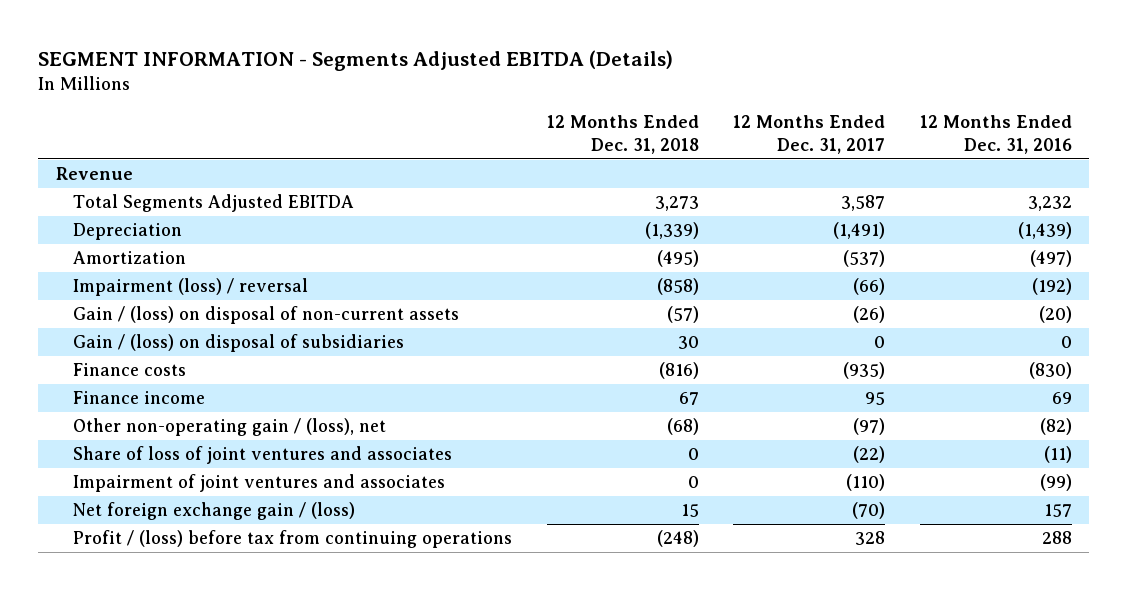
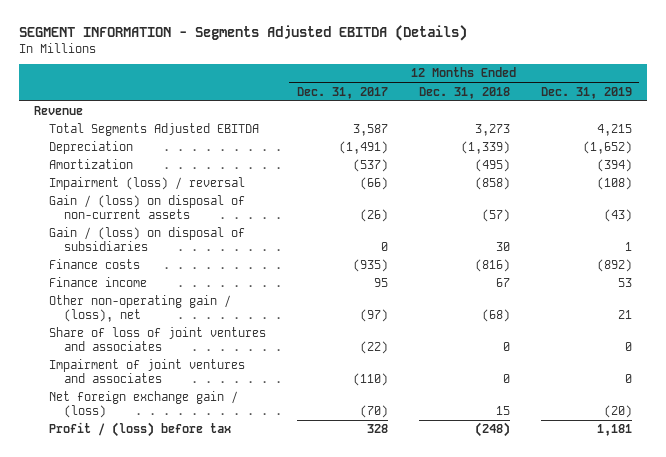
[919,115,1072,154] 12 Months Ended Dec. 31, 2016 -> none
none -> [540,86,632,99] Dec. 31, 2019
[73,530,513,549] Profit / (loss) before tax from continuing operations -> [49,422,232,438] Profit / (loss) before tax

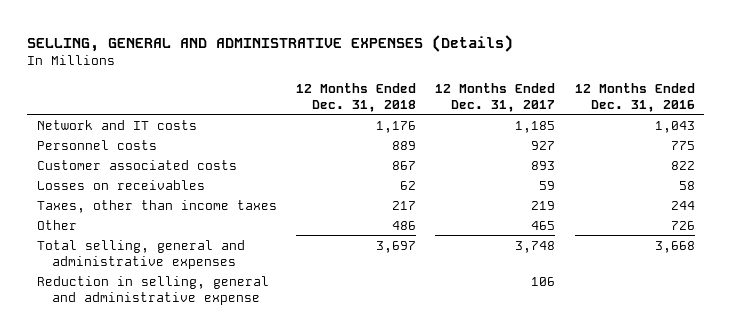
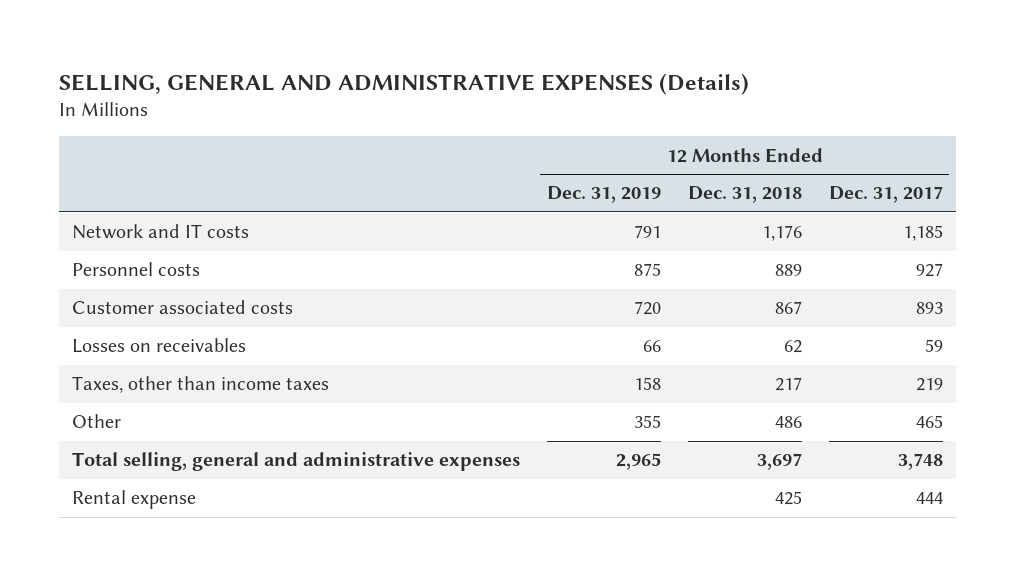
[574,82,695,112] 12 Months Ended Dec. 31, 2016 -> none
none -> [546,186,661,204] Dec. 31, 2019
[36,275,269,305] Reduction in selling, general and administrative expense -> none
none -> [72,490,197,510] Rental expense

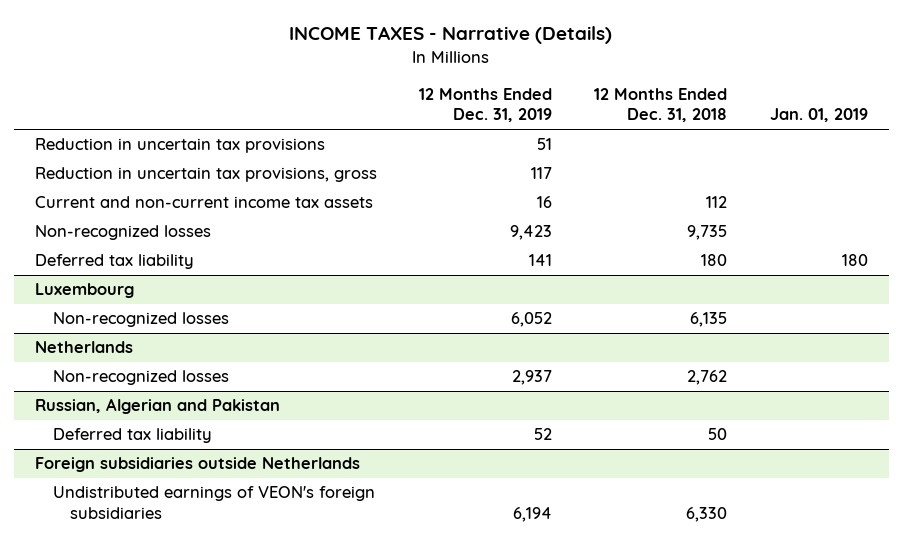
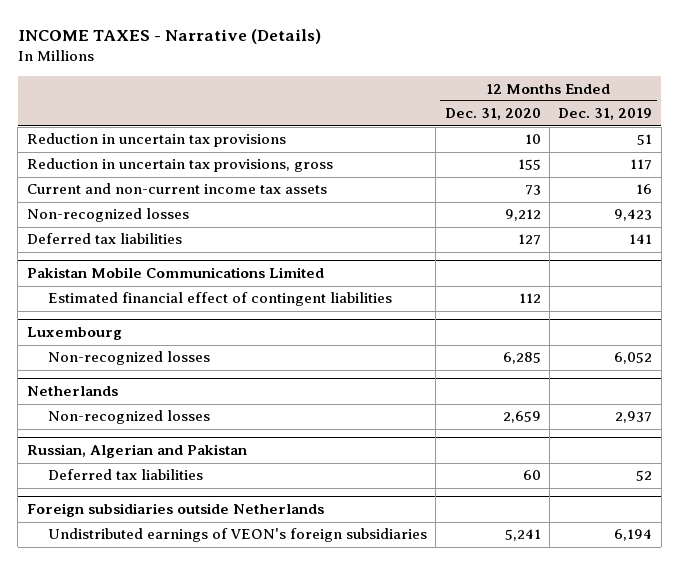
[594,87,728,123] 12 Months Ended Dec. 31, 2018 -> none
[769,108,868,123] Jan. 01, 2019 -> none
none -> [444,108,541,121] Dec. 31, 2020
[35,254,195,270] Deferred tax liability -> [26,233,182,245] Deferred tax liabilities
none -> [26,267,324,279] Pakistan Mobile Communications Limited
none -> [47,292,392,307] Estimated financial effect of contingent liabilities
[52,428,212,444] Deferred tax liability -> [47,469,203,481] Deferred tax liabilities

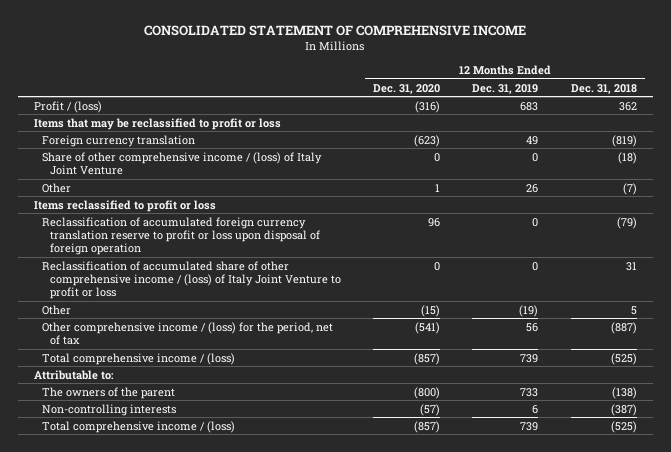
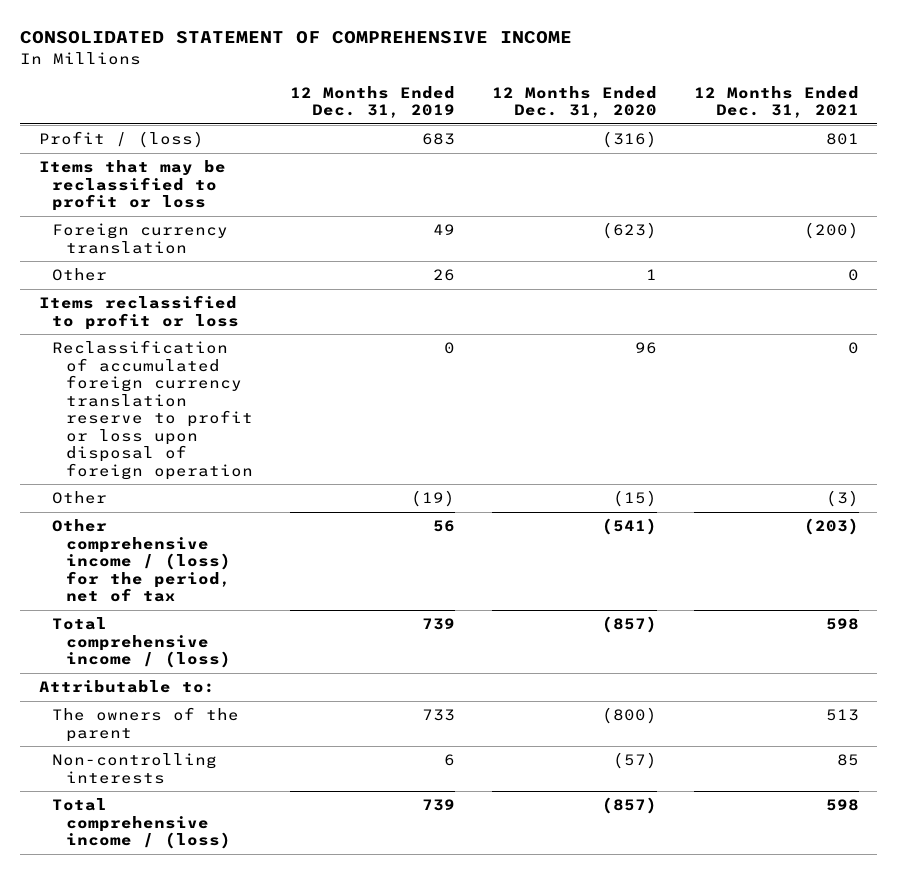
[570,83,637,94] Dec. 31, 2018 -> none
none -> [693,85,859,119] 12 Months Ended Dec. 31, 2021
[42,151,323,175] Share of other comprehensive income / (loss) of Italy Joint Venture -> none
[42,260,341,299] Reclassification of accumulated share of other comprehensive income / (loss) of Italy Joint Venture to profit or loss -> none

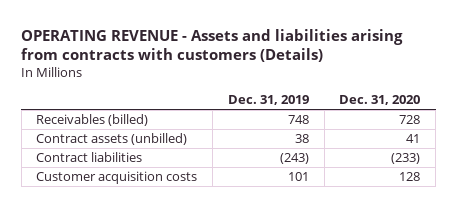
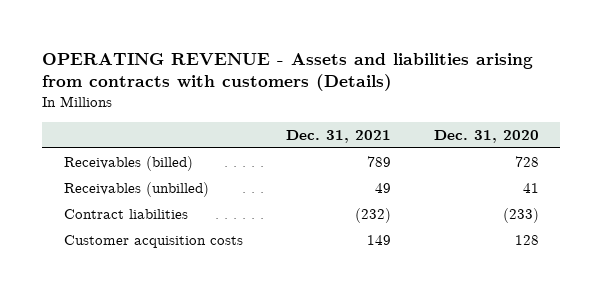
[227,95,309,106] Dec. 31, 2019 -> none
none -> [285,129,391,143] Dec. 31, 2021
[36,133,188,146] Contract assets (unbilled) -> [63,182,209,198] Receivables (unbilled)

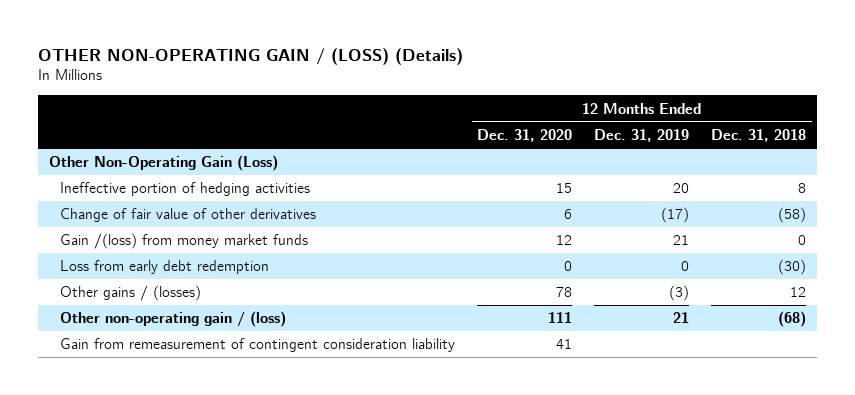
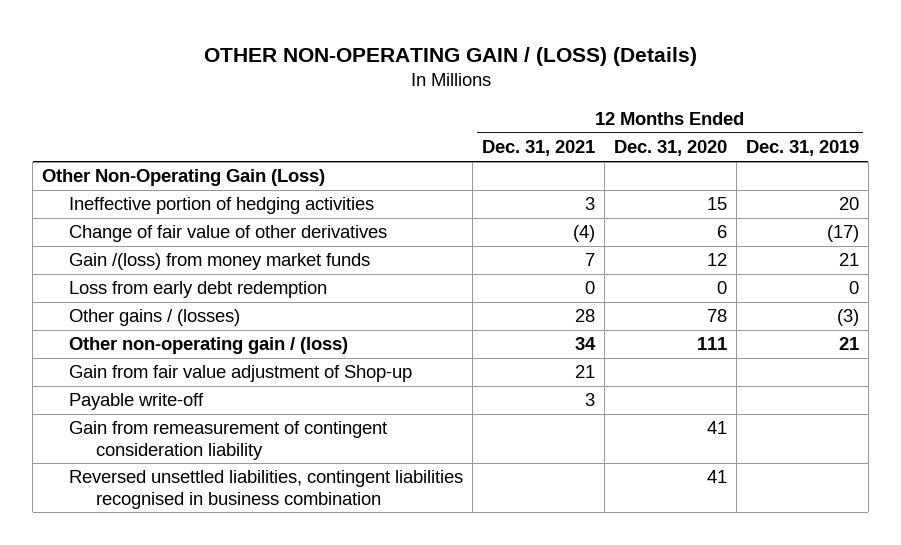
[711,129,807,143] Dec. 31, 2018 -> none
none -> [481,140,595,157] Dec. 31, 2021
none -> [68,365,412,383] Gain from fair value adjustment of Shop-up
none -> [68,393,204,411] Payable write-off
none -> [68,470,463,509] Reversed unsettled liabilities, contingent liabilities recognised in business combination

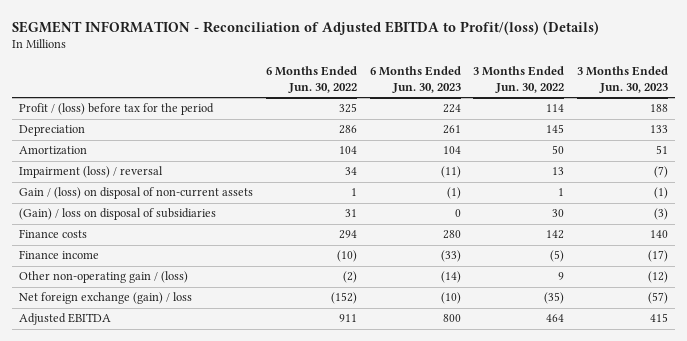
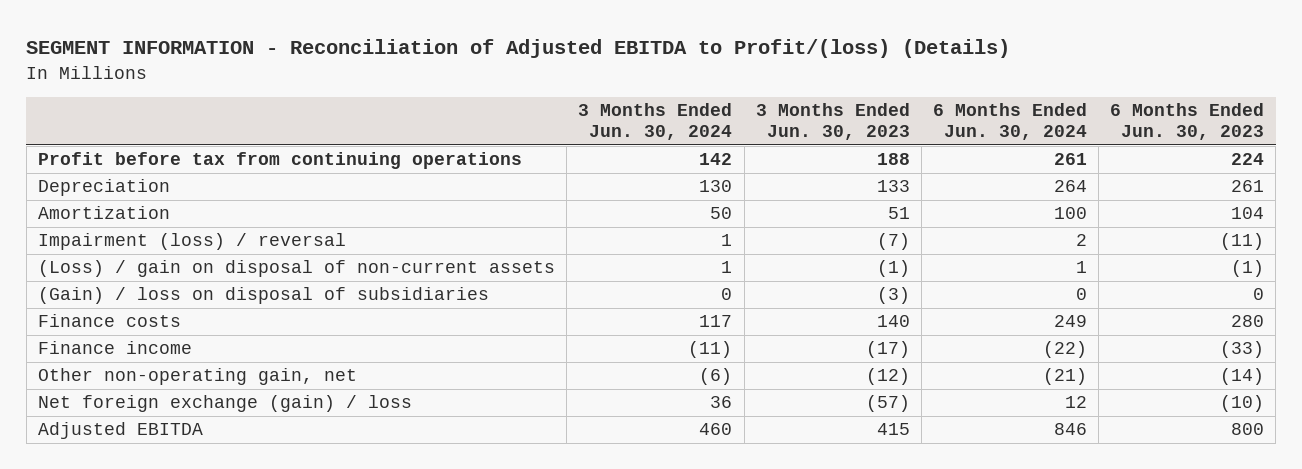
[265,66,357,93] 6 Months Ended Jun. 30, 2022 -> none
[473,66,565,93] 3 Months Ended Jun. 30, 2022 -> none
none -> [578,102,733,141] 3 Months Ended Jun. 30, 2024
none -> [933,102,1088,141] 6 Months Ended Jun. 30, 2024
[18,103,214,116] Profit / (loss) before tax for the period -> [38,152,523,170] Profit before tax from continuing operations
[18,187,253,200] Gain / (loss) on disposal of non-current assets -> [38,260,556,278] (Loss) / gain on disposal of non-current assets
[18,271,188,284] Other non-operating gain / (loss) -> [38,368,358,386] Other non-operating gain, net

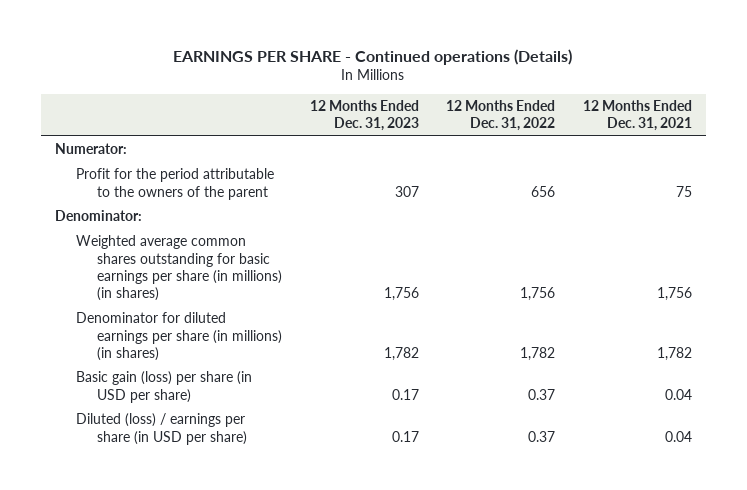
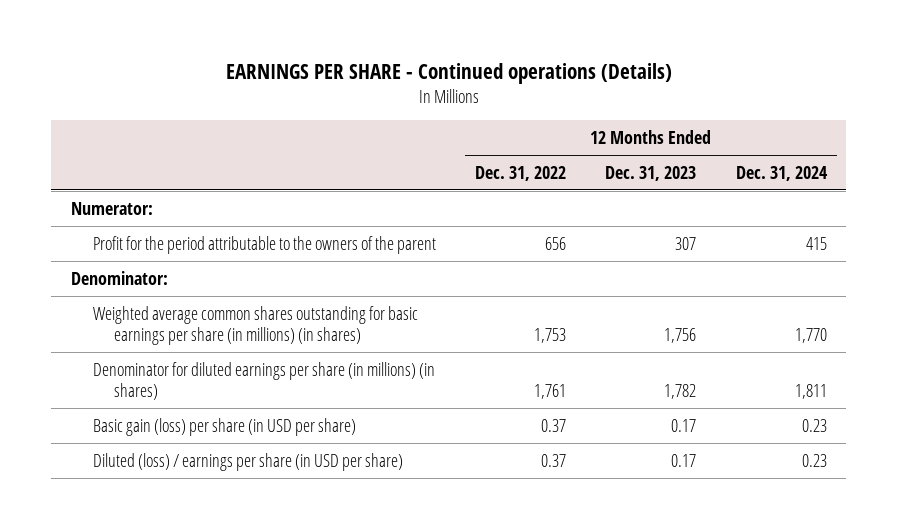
[583,99,693,132] 12 Months Ended Dec. 31, 2021 -> none
none -> [735,165,828,181] Dec. 31, 2024
[520,287,556,302] 1,756 -> [533,328,566,344] 1,753
[520,346,556,361] 1,782 -> [533,384,566,400] 1,761

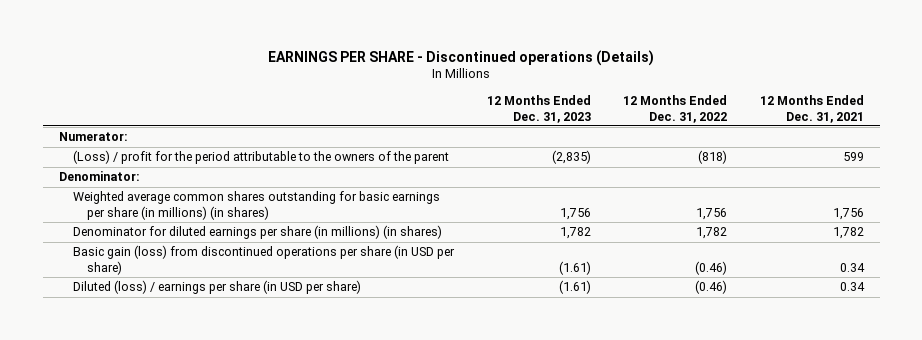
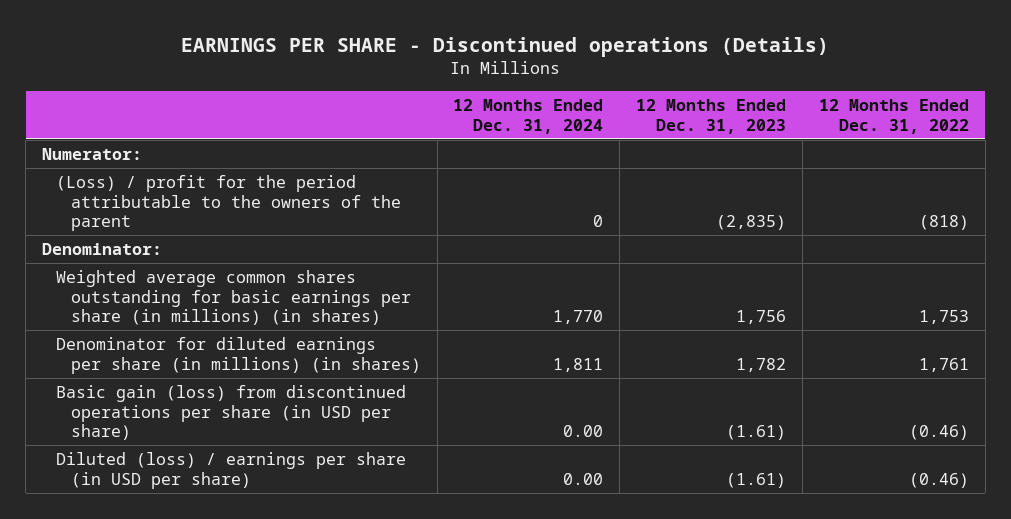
[759,95,864,123] 12 Months Ended Dec. 31, 2021 -> none
none -> [453,99,604,134] 12 Months Ended Dec. 31, 2024
[696,207,728,220] 1,756 -> [918,310,969,325] 1,753
[696,227,728,240] 1,782 -> [918,357,969,372] 1,761

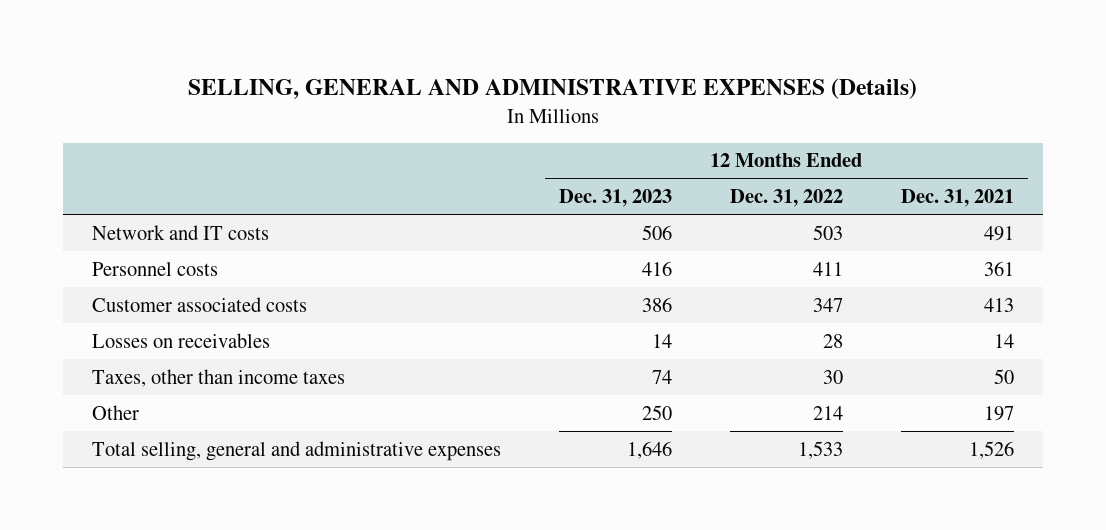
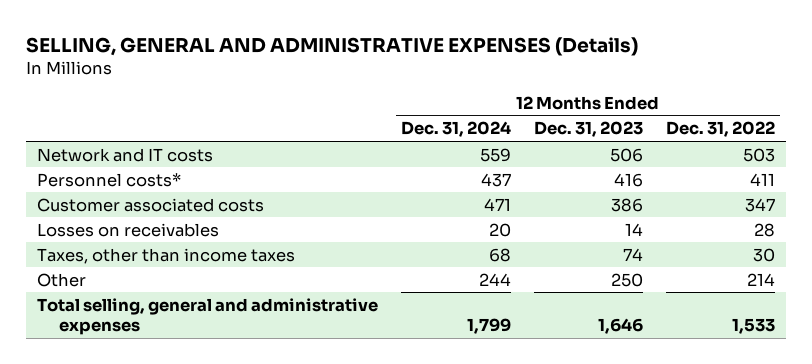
[900,189,1014,208] Dec. 31, 2021 -> none
none -> [401,121,512,138] Dec. 31, 2024
[92,261,219,276] Personnel costs -> [37,172,182,187] Personnel costs*

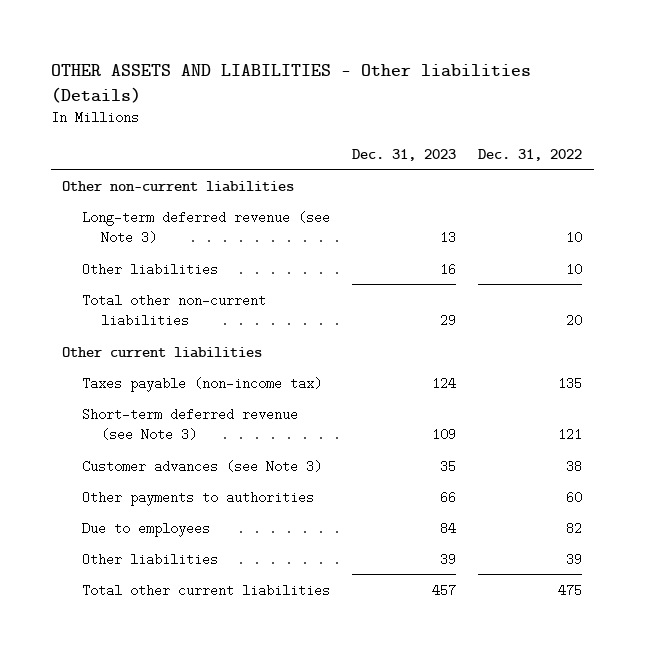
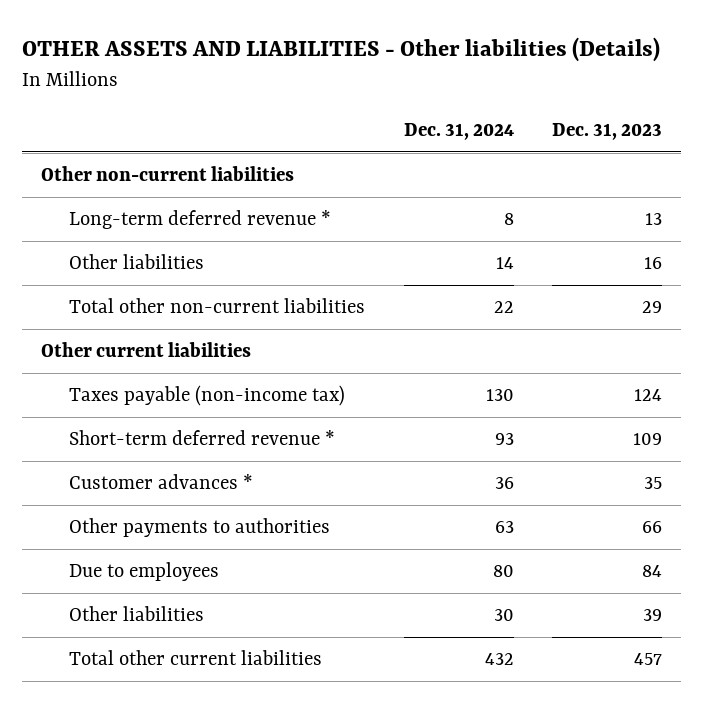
[478,148,583,161] Dec. 31, 2022 -> none
none -> [403,123,514,141] Dec. 31, 2024
[81,210,330,245] Long-term deferred revenue (see Note 3) -> [69,210,332,230] Long-term deferred revenue *
[81,407,298,442] Short-term deferred revenue (see Note 3) -> [69,430,336,446] Short-term deferred revenue *
[81,459,322,473] Customer advances (see Note 3) -> [69,474,254,490] Customer advances *

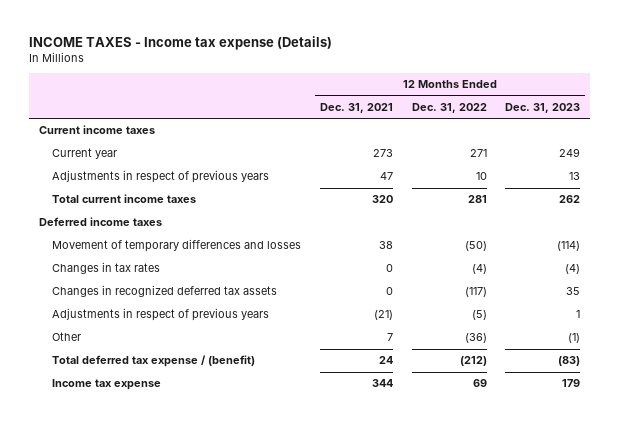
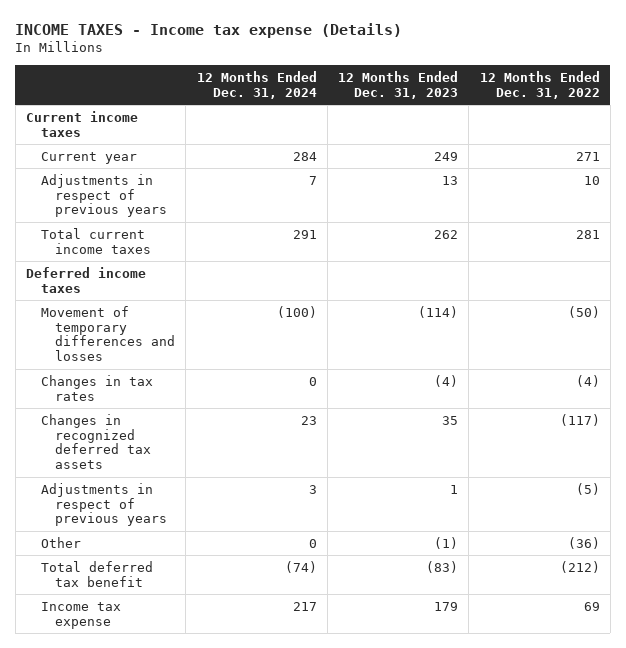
[319,102,393,113] Dec. 31, 2021 -> none
none -> [196,70,317,99] 12 Months Ended Dec. 31, 2024
[52,355,256,368] Total deferred tax expense / (benefit) -> [40,560,153,587] Total deferred tax benefit

